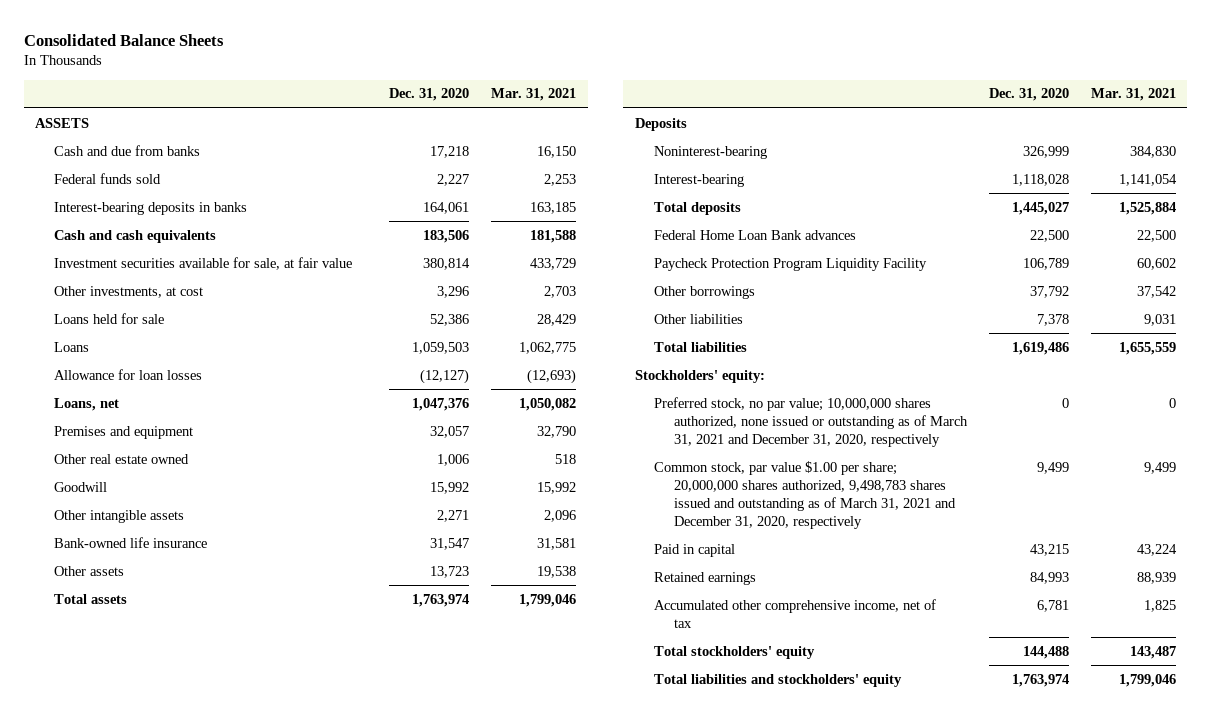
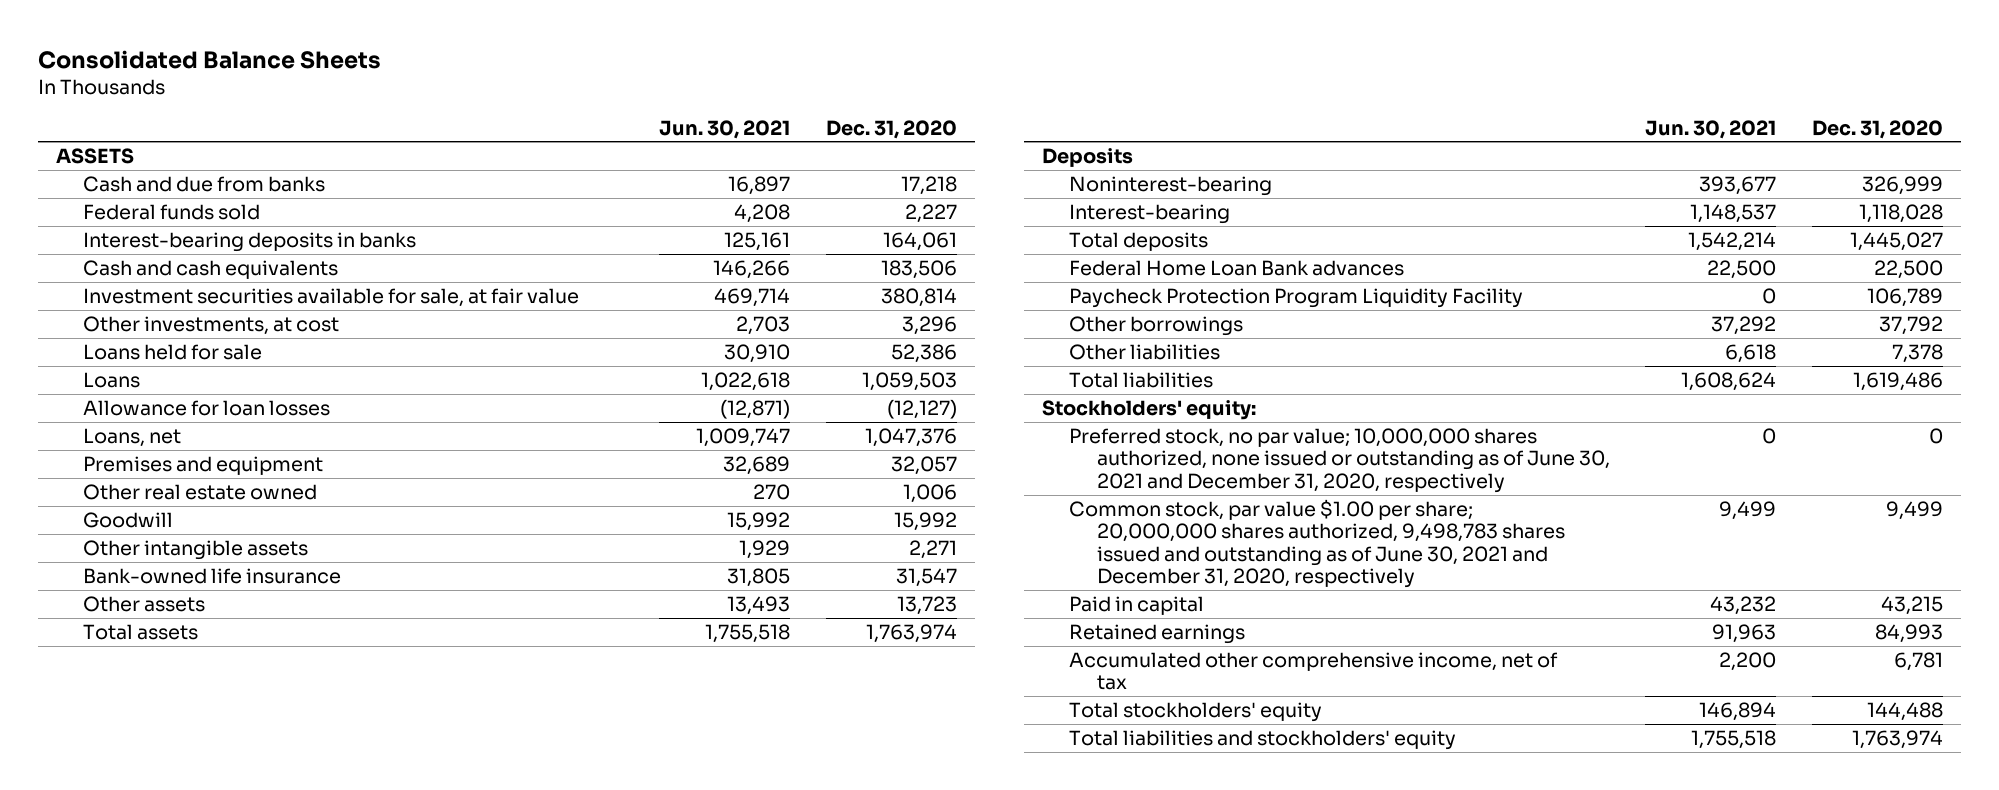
[491,88,577,102] Mar. 31, 2021 -> none
none -> [659,119,791,139] Jun. 30, 2021
[654,396,968,447] Preferred stock, no par value; 10,000,000 shares authorized, none issued or outstanding as of March 31, 2021 and December 31, 2020, respectively -> [1069,427,1610,493] Preferred stock, no par value; 10,000,000 shares authorized, none issued or outstanding as of June 30, 2021 and December 31, 2020, respectively
[654,460,956,530] Common stock, par value $1.00 per share; 20,000,000 shares authorized, 9,498,783 shares issued and outstanding as of March 31, 2021 and December 31, 2020, respectively -> [1069,498,1565,589] Common stock, par value $1.00 per share; 20,000,000 shares authorized, 9,498,783 shares issued and outstanding as of June 30, 2021 and December 31, 2020, respectively

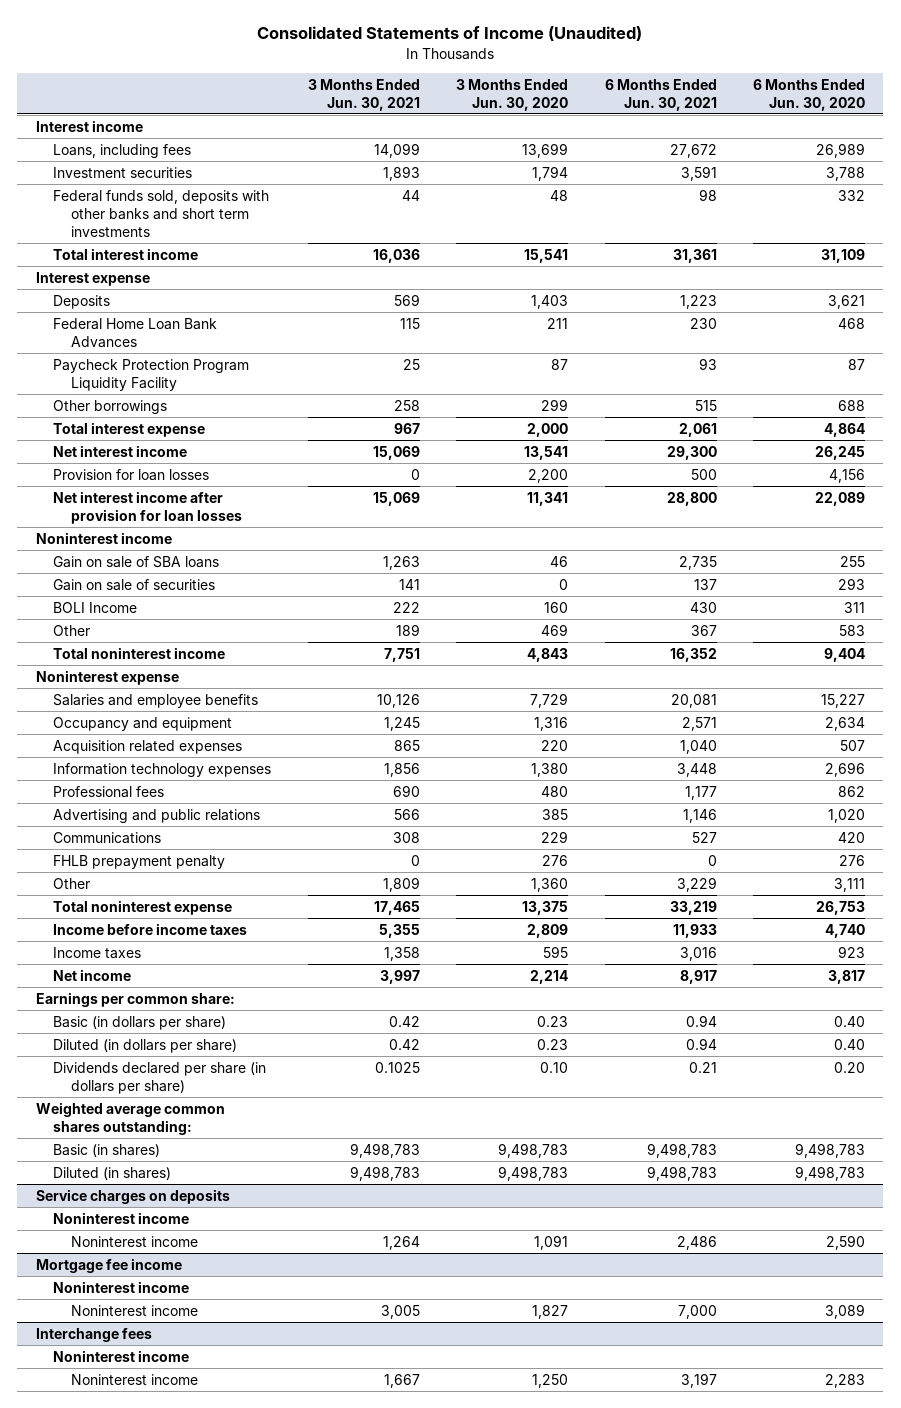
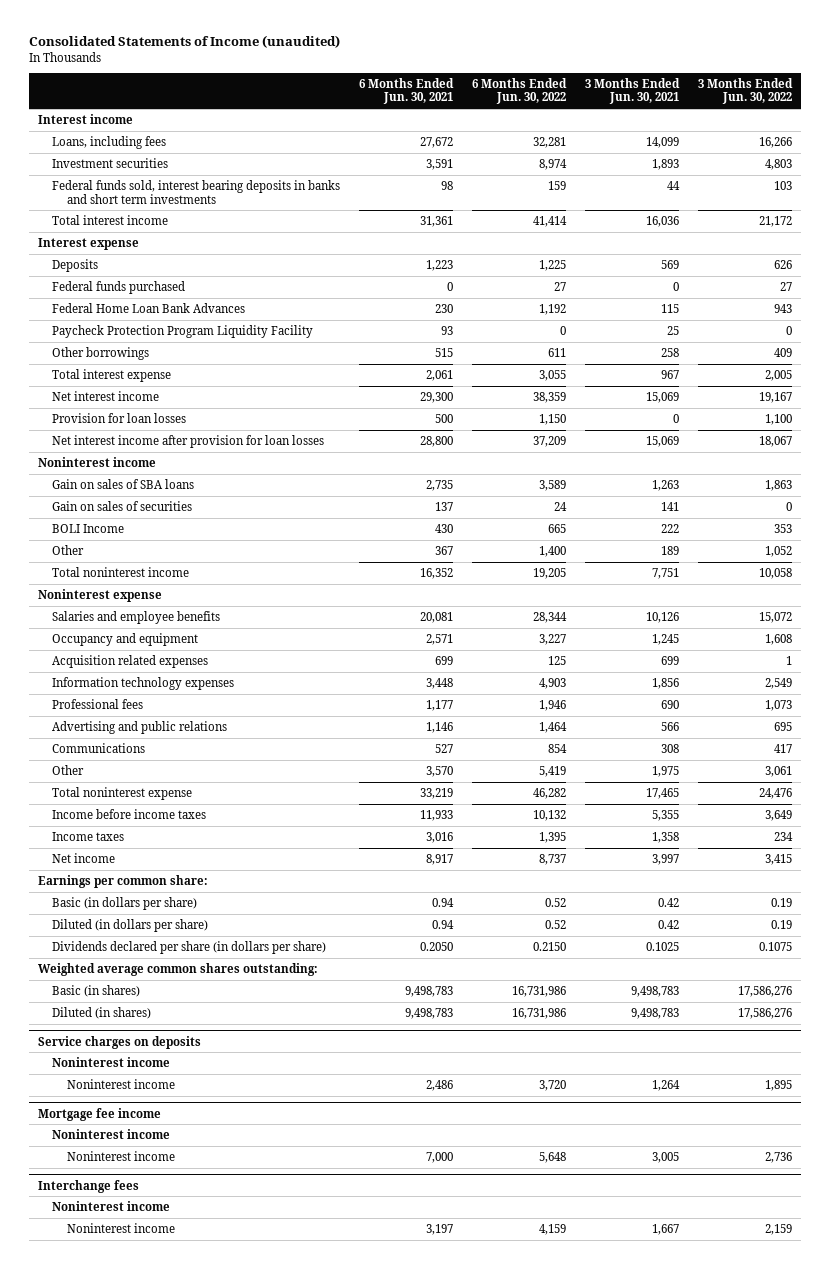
[257,26,643,42] Consolidated Statements of Income (Unaudited) -> [28,35,340,49] Consolidated Statements of Income (unaudited)
[456,78,569,111] 3 Months Ended Jun. 30, 2020 -> none
[753,78,866,111] 6 Months Ended Jun. 30, 2020 -> none
none -> [472,77,568,105] 6 Months Ended Jun. 30, 2022
none -> [697,77,793,105] 3 Months Ended Jun. 30, 2022
[53,189,270,237] Federal funds sold, deposits with other banks and short term investments -> [52,179,341,204] Federal funds sold, interest bearing deposits in banks and short term investments
none -> [52,280,186,294] Federal funds purchased
[53,555,220,568] Gain on sale of SBA loans -> [52,478,195,489] Gain on sales of SBA loans
[53,578,216,591] Gain on sale of securities -> [52,500,193,511] Gain on sales of securities
[393,739,420,751] 865 -> [660,655,679,665] 699
[679,739,717,754] 1,040 -> [435,655,454,665] 699
[53,854,226,869] FHLB prepayment penalty -> none
[382,876,420,892] 1,809 -> [651,765,679,777] 1,975
[676,876,717,892] 3,229 -> [426,765,454,777] 3,570
[688,1061,717,1073] 0.21 -> [420,941,454,951] 0.2050

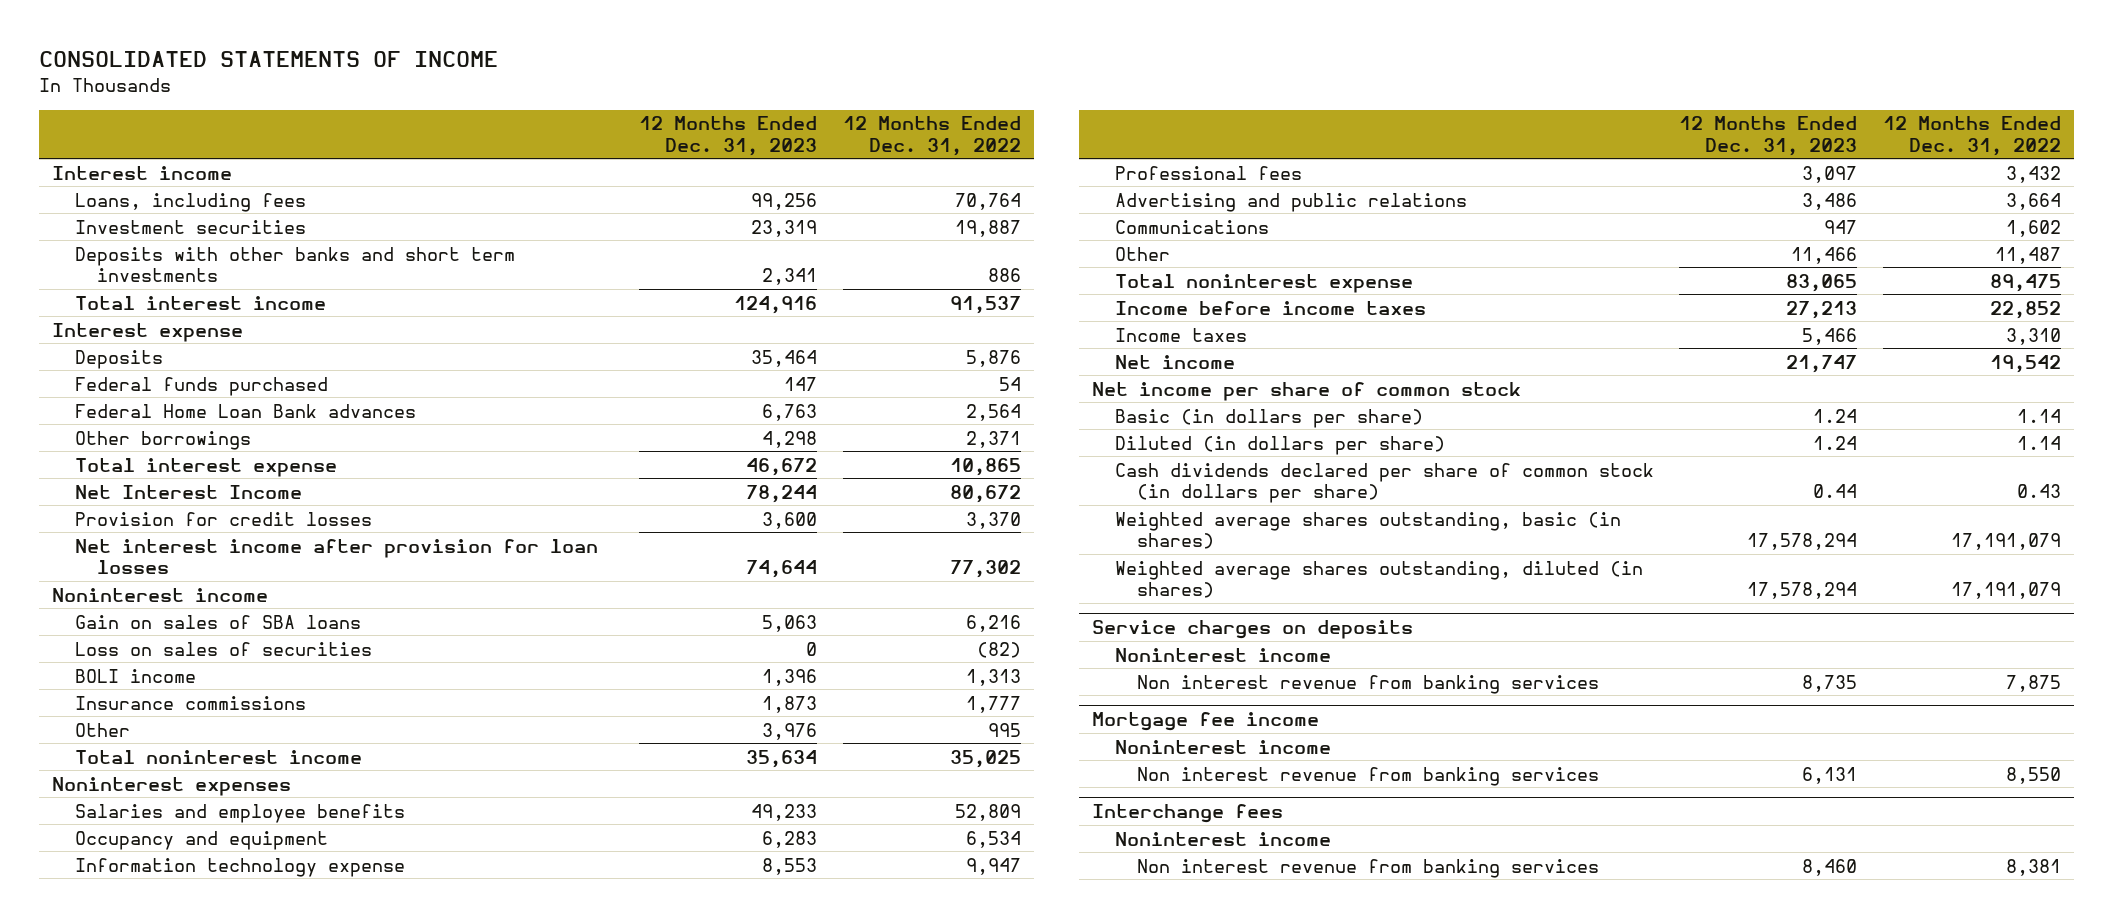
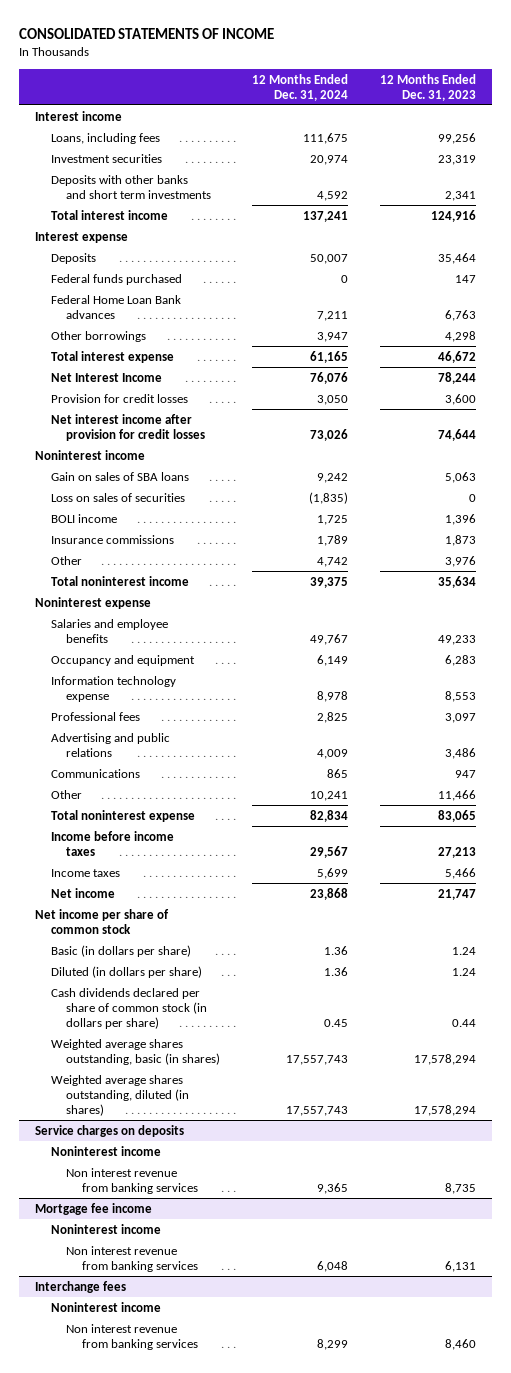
[843,116,1022,156] 12 Months Ended Dec. 31, 2022 -> none
none -> [252,73,349,101] 12 Months Ended Dec. 31, 2024
[74,538,598,574] Net interest income after provision for loan losses -> [50,413,206,441] Net interest income after provision for credit losses
[52,776,292,796] Noninterest expenses -> [34,596,151,609] Noninterest expense

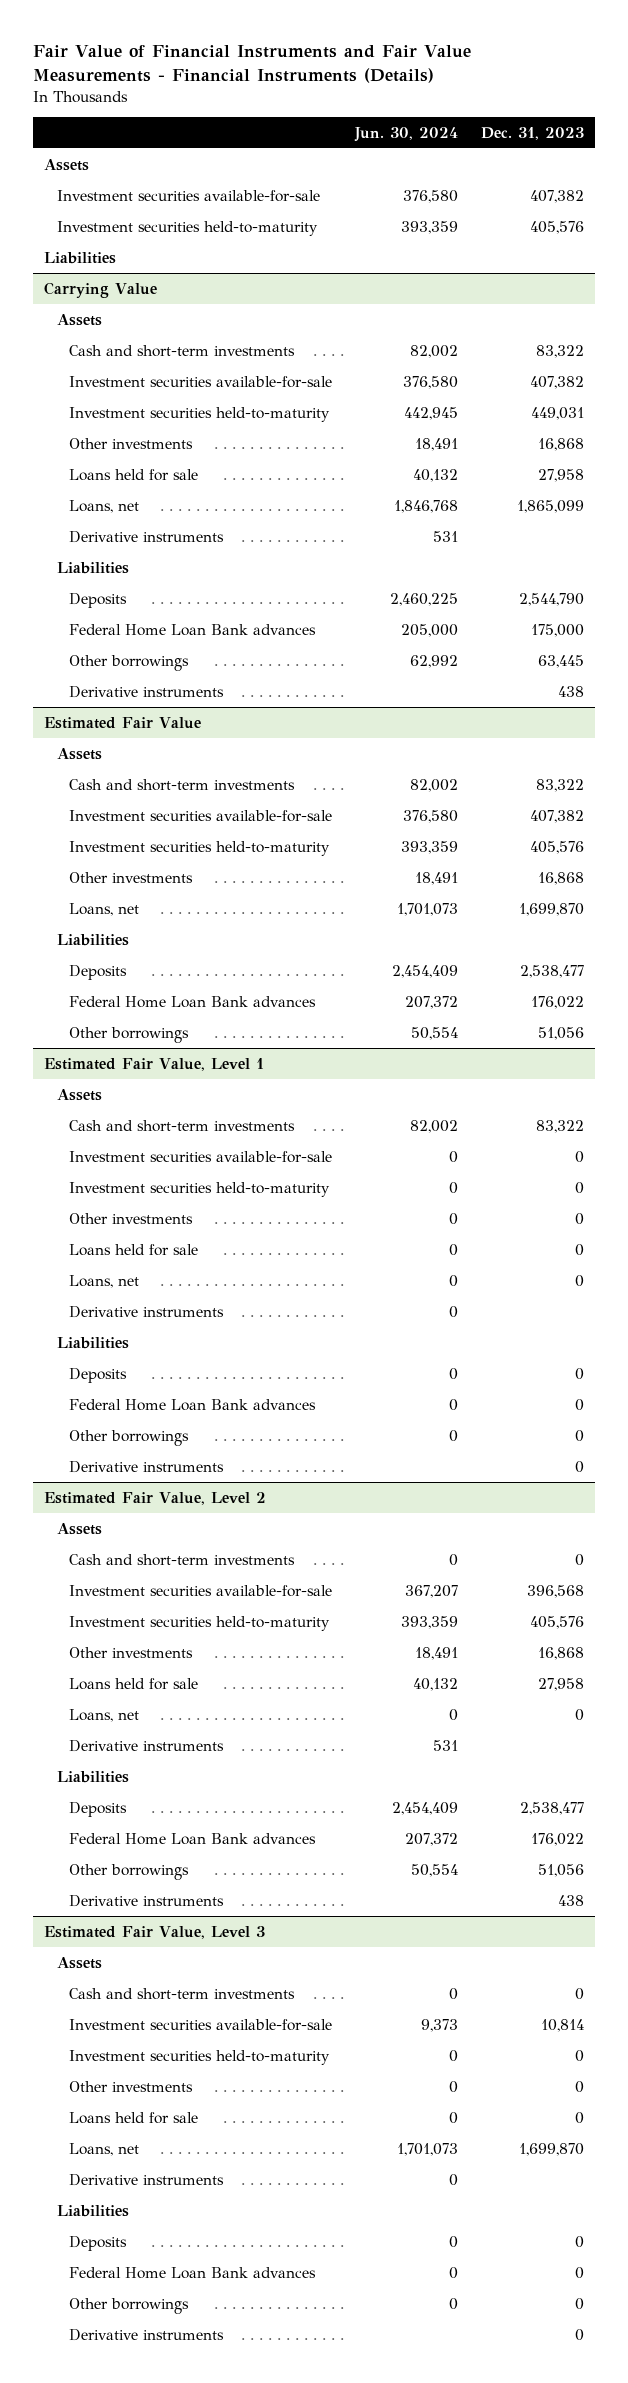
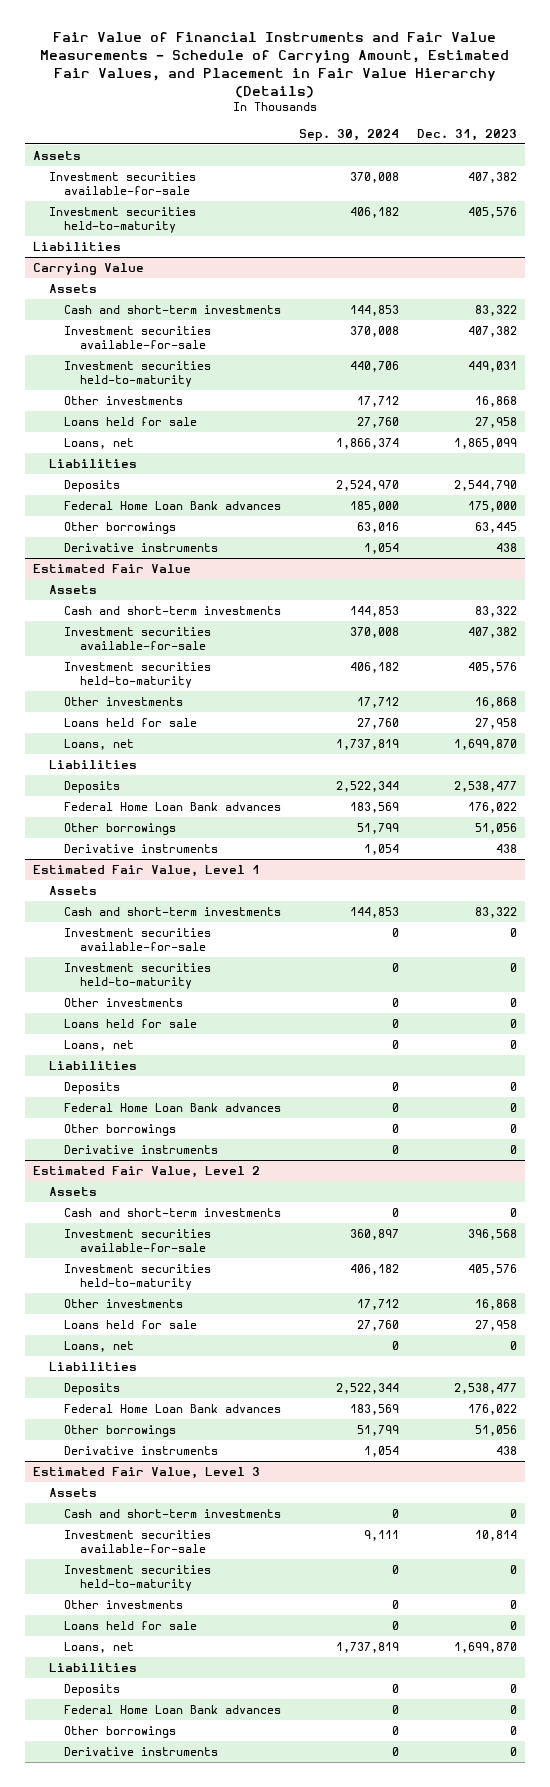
[32,44,471,83] Fair Value of Financial Instruments and Fair Value Measurements - Financial Instruments (Details) -> [40,32,510,98] Fair Value of Financial Instruments and Fair Value Measurements - Schedule of Carrying Amount, Estimated Fair Values, and Placement in Fair Value Hierarchy (Details)
[353,126,458,142] Jun. 30, 2024 -> none
none -> [298,128,399,141] Sep. 30, 2024
[69,530,225,543] Derivative instruments -> none
none -> [64,718,198,728] Loans held for sale
none -> [64,844,219,854] Derivative instruments
[69,1305,225,1318] Derivative instruments -> none
[69,1739,225,1752] Derivative instruments -> none
[69,2173,225,2186] Derivative instruments -> none

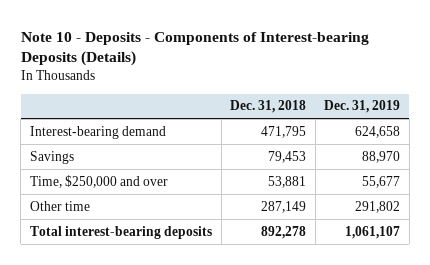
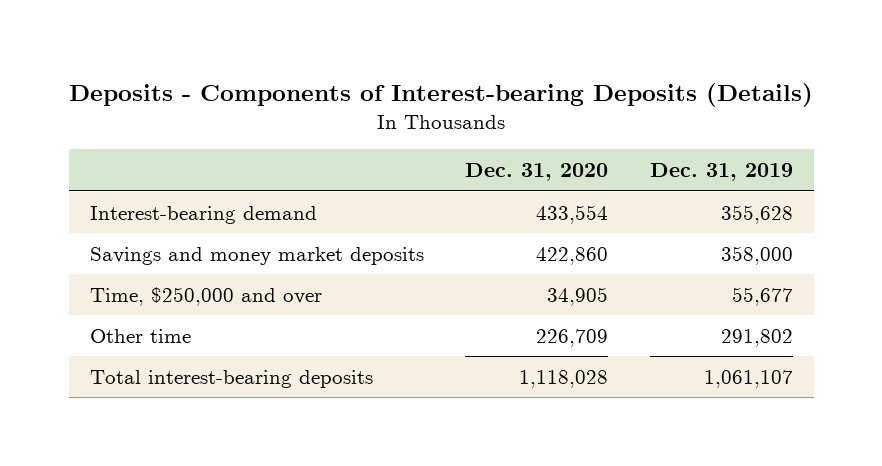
[20,31,369,67] Note 10 - Deposits - Components of Interest-bearing Deposits (Details) -> [69,83,814,108] Deposits - Components of Interest-bearing Deposits (Details)
[230,100,307,114] Dec. 31, 2018 -> none
none -> [465,163,609,182] Dec. 31, 2020
[355,125,401,138] 624,658 -> [720,204,793,224] 355,628
[29,150,74,164] Savings -> [89,246,424,265] Savings and money market deposits
[362,150,401,163] 88,970 -> [720,245,793,265] 358,000

